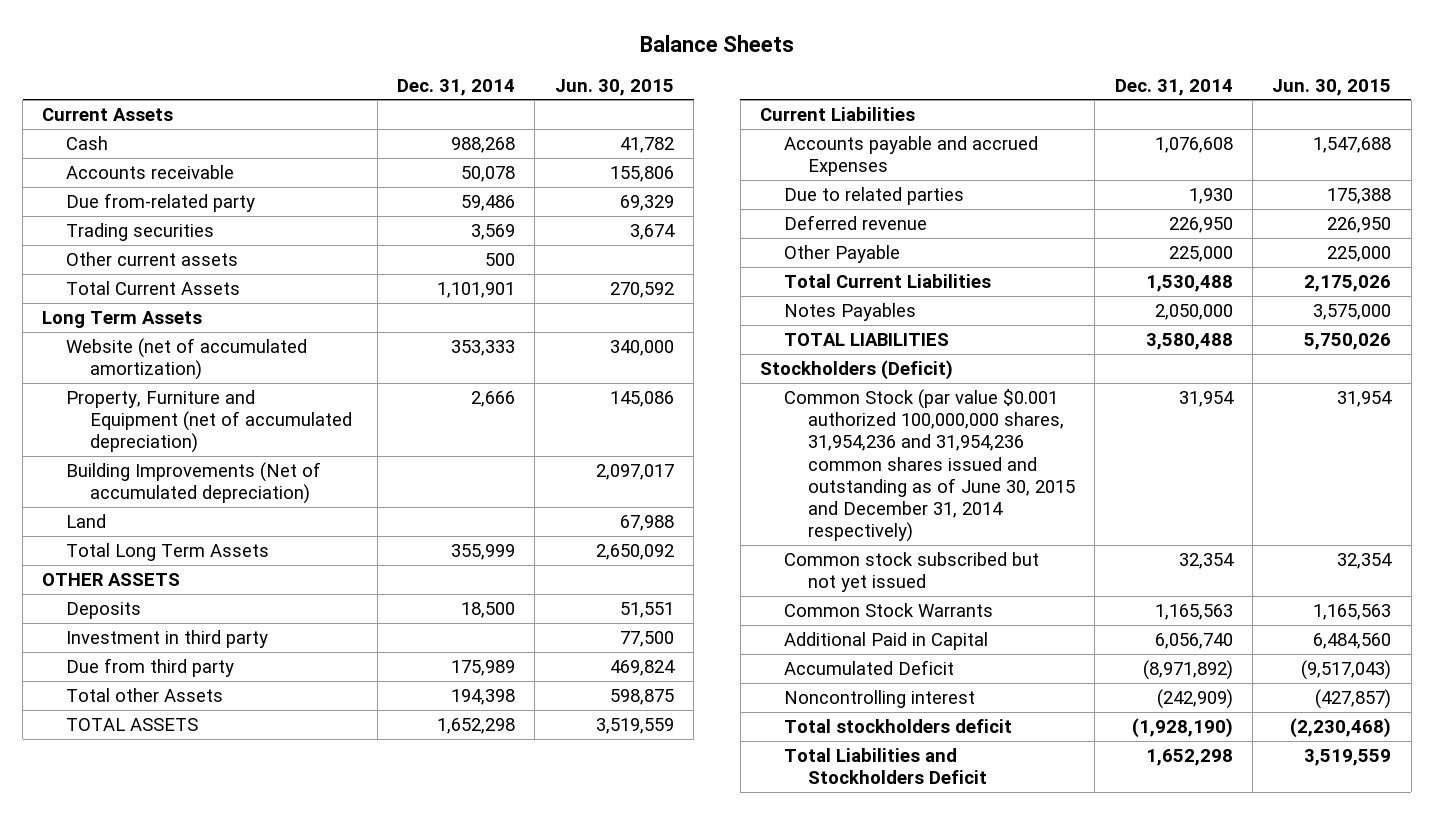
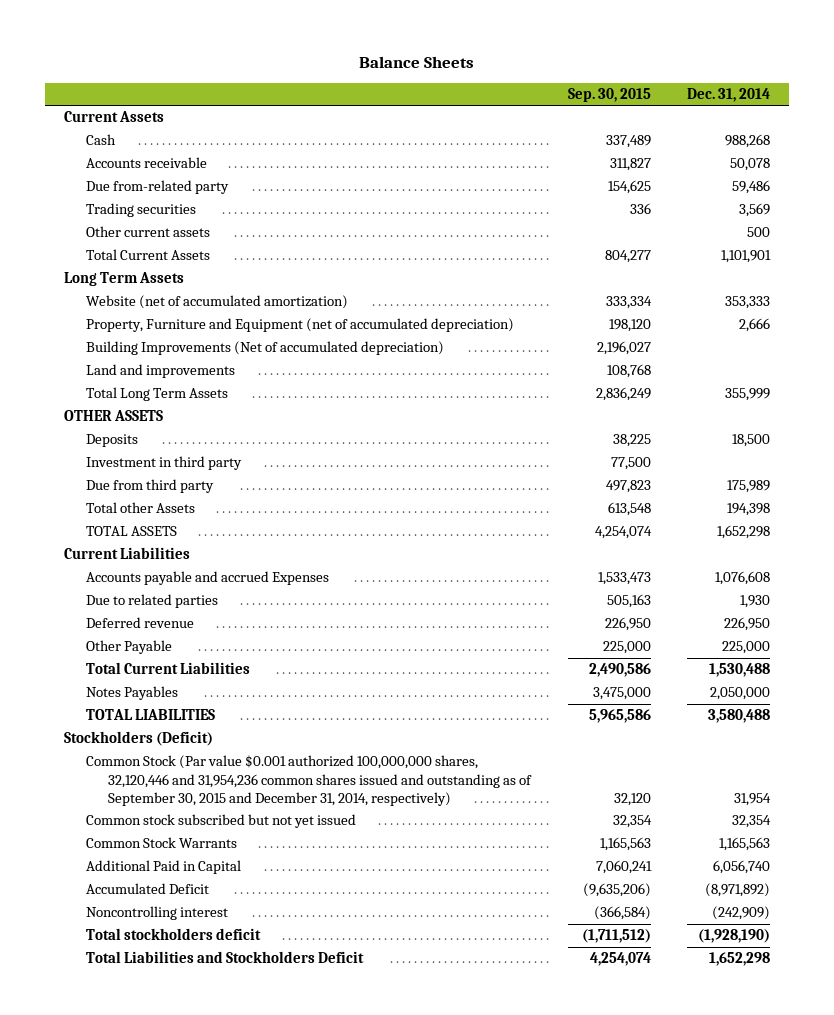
[554,78,674,96] Jun. 30, 2015 -> none
none -> [567,87,651,102] Sep. 30, 2015
[66,514,107,529] Land -> [85,364,235,379] Land and improvements
[784,389,1075,542] Common Stock (par value $0.001 authorized 100,000,000 shares, 31,954,236 and 31,954,236 common shares issued and outstanding as of June 30, 2015 and December 31, 2014 respectively) -> [85,755,532,807] Common Stock (Par value $0.001 authorized 100,000,000 shares, 32,120,446 and 31,954,236 common shares issued and outstanding as of September 30, 2015 and December 31, 2014, respectively)

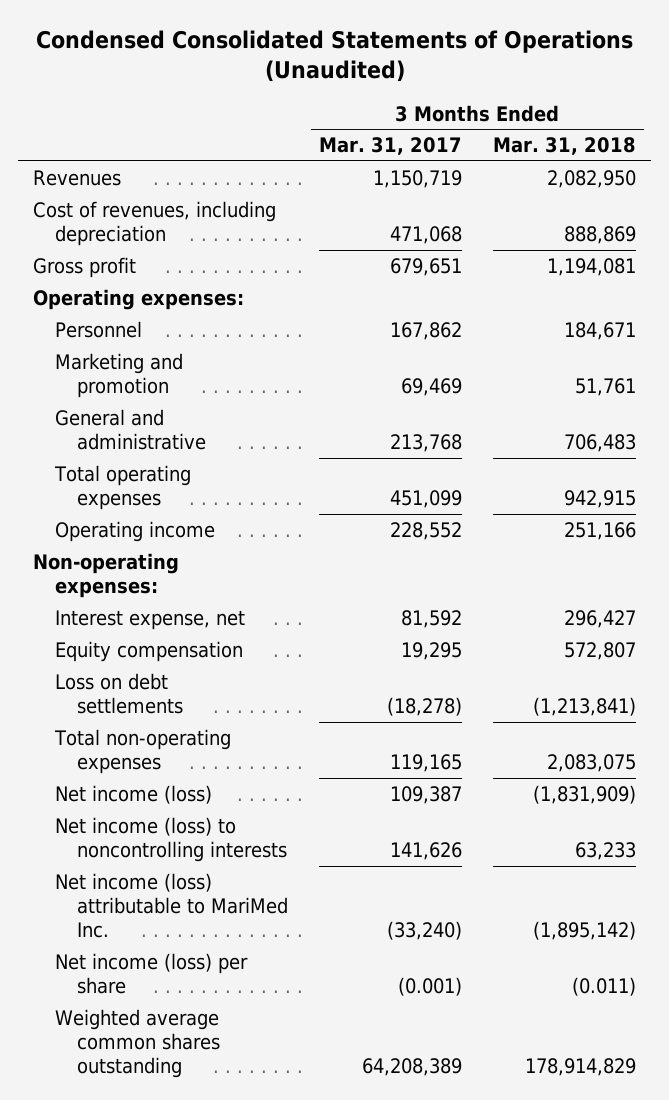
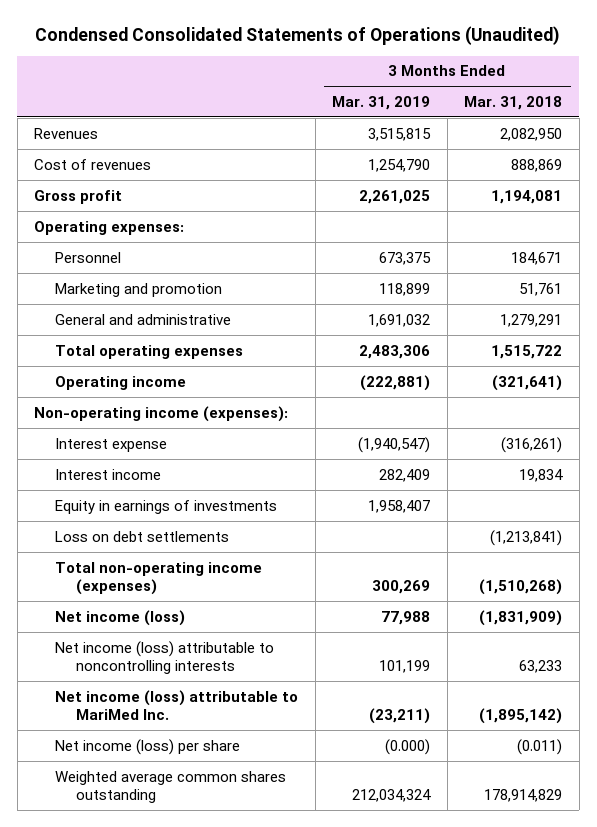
[318,137,462,156] Mar. 31, 2017 -> none
none -> [332,95,431,110] Mar. 31, 2019
[33,200,277,246] Cost of revenues, including depreciation -> [34,158,152,170] Cost of revenues
[55,640,244,662] Equity compensation -> none
[563,433,636,452] 706,483 -> [500,313,563,327] 1,279,291
[563,489,636,508] 942,915 -> [491,344,563,359] 1,515,722
[563,521,636,540] 251,166 -> [492,374,563,391] (321,641)
[33,552,180,598] Non-operating expenses: -> [34,405,289,422] Non-operating income (expenses):
[55,609,246,630] Interest expense, net -> [55,437,168,452] Interest expense
[563,609,636,628] 296,427 -> [501,436,563,453] (316,261)
none -> [55,468,162,480] Interest income
none -> [55,499,278,514] Equity in earnings of investments
[54,728,232,774] Total non-operating expenses -> [55,561,263,596] Total non-operating income (expenses)
[546,753,636,772] 2,083,075 -> [479,579,563,596] (1,510,268)
[55,816,287,862] Net income (loss) to noncontrolling interests -> [55,640,275,675] Net income (loss) attributable to noncontrolling interests

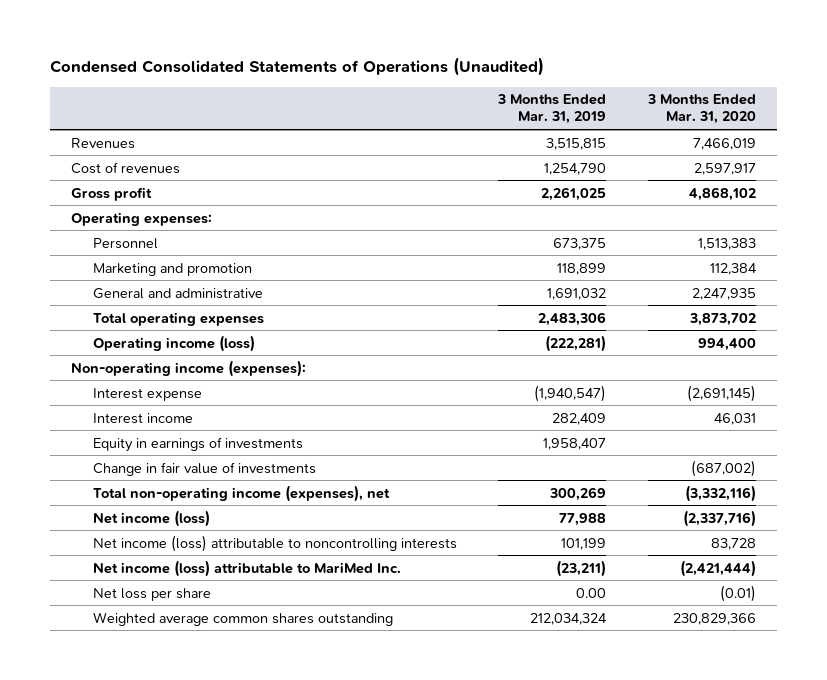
[464,95,563,110] Mar. 31, 2018 -> none
none -> [647,94,757,125] 3 Months Ended Mar. 31, 2020
[55,375,187,390] Operating income -> [92,334,255,352] Operating income (loss)
[360,374,431,391] (222,881) -> [545,334,607,352] (222,281)
[55,530,230,542] Loss on debt settlements -> none
none -> [92,461,316,476] Change in fair value of investments
[55,561,263,596] Total non-operating income (expenses) -> [92,484,390,502] Total non-operating income (expenses), net
[55,738,241,755] Net income (loss) per share -> [92,587,211,601] Net loss per share
[385,738,431,755] (0.000) -> [576,587,607,598] 0.00

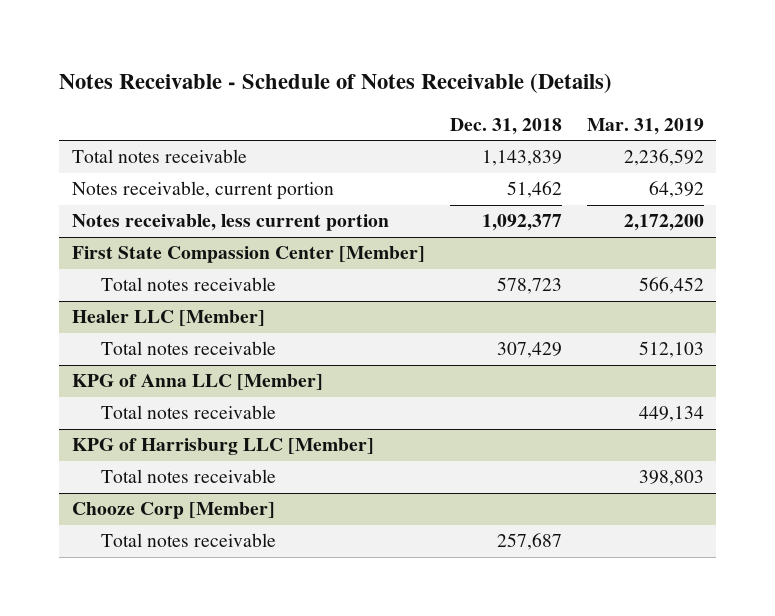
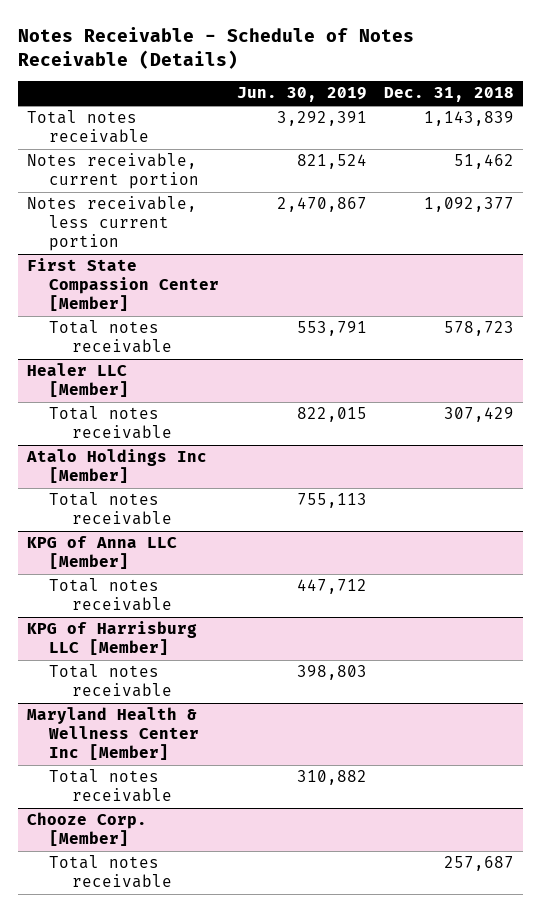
[586,117,704,135] Mar. 31, 2019 -> none
none -> [236,87,367,103] Jun. 30, 2019
none -> [25,449,207,484] Atalo Holdings Inc [Member]
none -> [49,492,172,526] Total notes receivable
none -> [26,707,200,761] Maryland Health & Wellness Center Inc [Member]
none -> [49,769,172,803] Total notes receivable
[71,502,275,520] Chooze Corp [Member] -> [26,812,147,847] Chooze Corp. [Member]

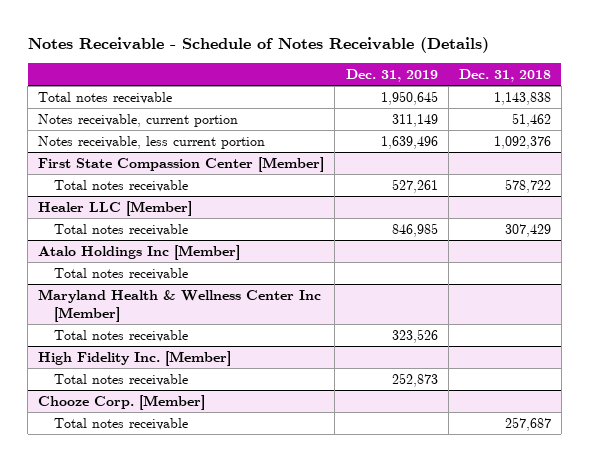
[236,87,367,103] Jun. 30, 2019 -> none
none -> [345,68,438,82] Dec. 31, 2019
[424,111,515,127] 1,143,839 -> [493,91,551,105] 1,143,838
[424,197,515,213] 1,092,377 -> [493,135,551,149] 1,092,376
[444,321,515,337] 578,723 -> [504,178,551,193] 578,722
[26,536,177,570] KPG of Anna LLC [Member] -> none
[49,578,172,612] Total notes receivable -> none
[26,621,197,656] KPG of Harrisburg LLC [Member] -> none
[49,664,172,698] Total notes receivable -> none
none -> [38,350,232,366] High Fidelity Inc. [Member]
none -> [53,373,188,386] Total notes receivable

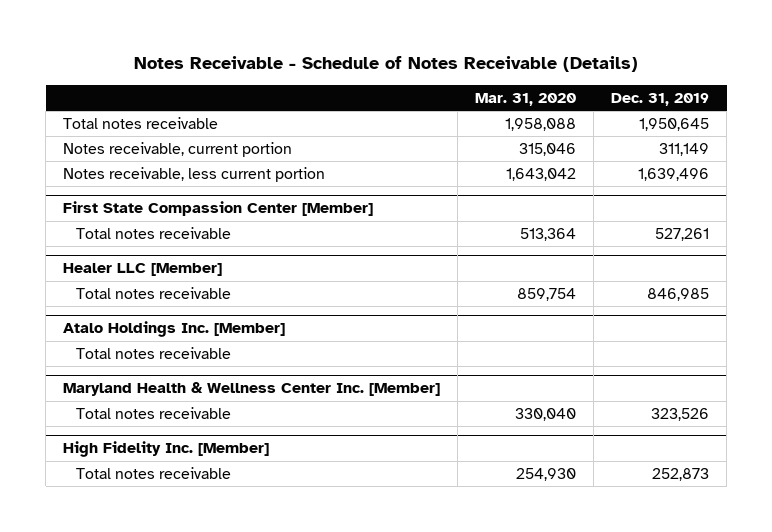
[458,68,551,82] Dec. 31, 2018 -> none
none -> [475,92,577,106] Mar. 31, 2020
[38,244,241,260] Atalo Holdings Inc [Member] -> [63,321,286,338] Atalo Holdings Inc. [Member]
[38,288,322,322] Maryland Health & Wellness Center Inc [Member] -> [63,382,441,397] Maryland Health & Wellness Center Inc. [Member]
[38,394,206,410] Chooze Corp. [Member] -> none
[53,417,188,430] Total notes receivable -> none

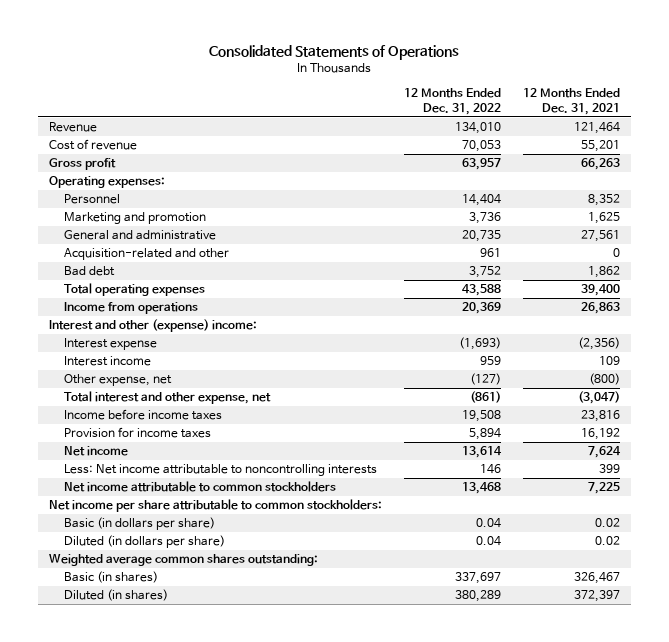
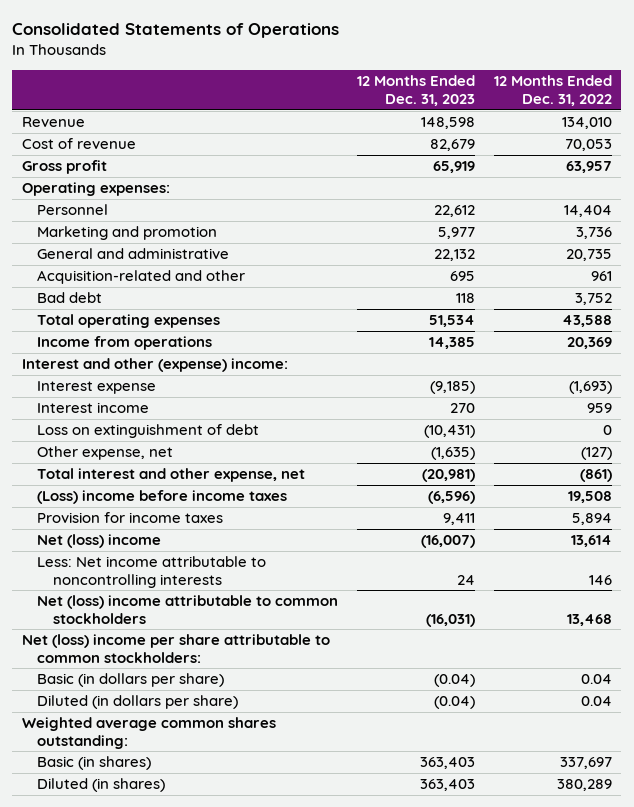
[522,87,620,115] 12 Months Ended Dec. 31, 2021 -> none
none -> [357,75,476,106] 12 Months Ended Dec. 31, 2023
none -> [37,424,260,439] Loss on extinguishment of debt
[63,409,222,421] Income before income taxes -> [37,490,288,505] (Loss) income before income taxes
[63,446,128,457] Net income -> [37,534,162,549] Net (loss) income
[63,481,336,493] Net income attributable to common stockholders -> [37,595,339,624] Net (loss) income attributable to common stockholders
[48,499,382,513] Net income per share attributable to common stockholders: -> [21,634,330,663] Net (loss) income per share attributable to common stockholders:

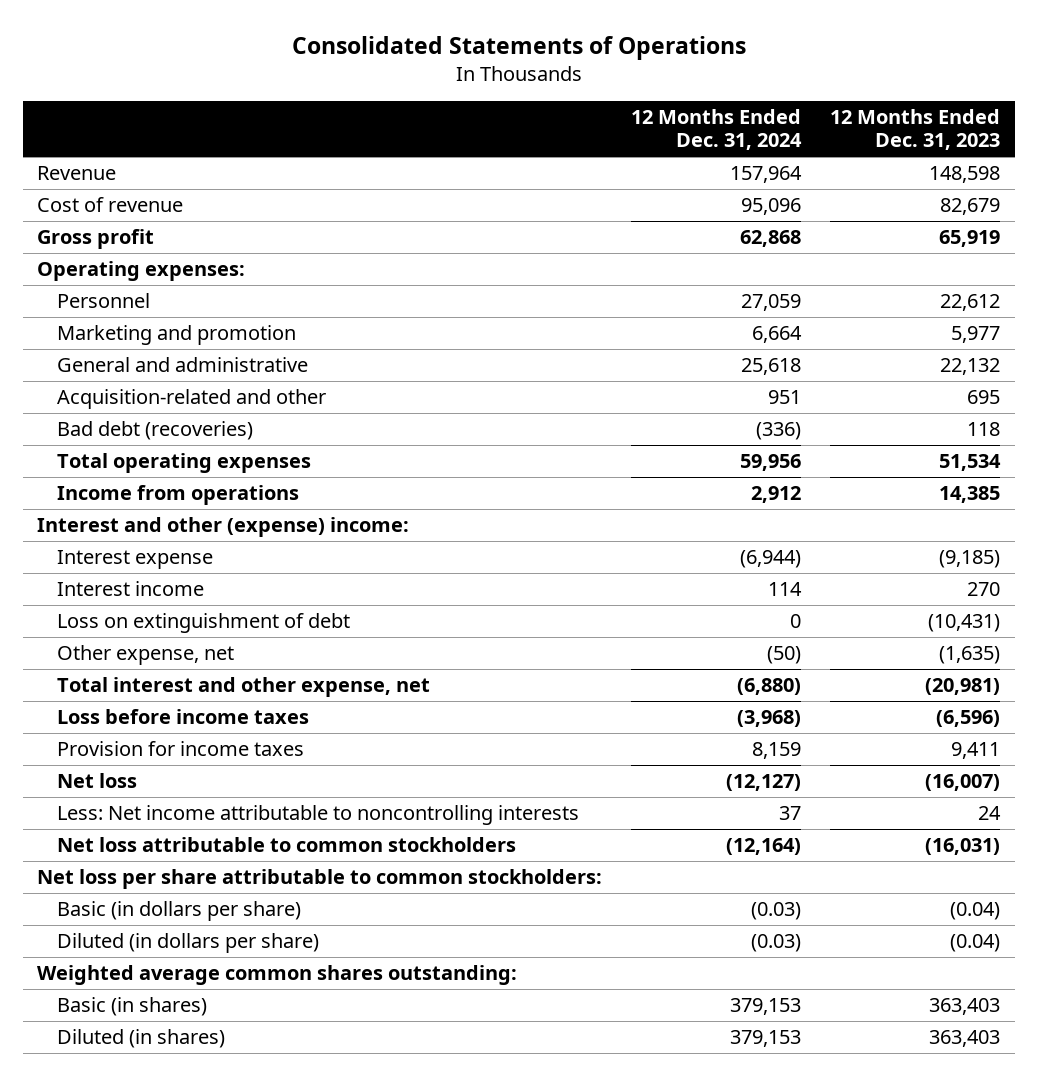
[493,75,612,106] 12 Months Ended Dec. 31, 2022 -> none
none -> [631,108,803,151] 12 Months Ended Dec. 31, 2024
[37,292,103,304] Bad debt -> [57,421,254,441] Bad debt (recoveries)
[37,490,288,505] (Loss) income before income taxes -> [57,709,310,725] Loss before income taxes
[37,534,162,549] Net (loss) income -> [57,773,138,789] Net loss
[37,595,339,624] Net (loss) income attributable to common stockholders -> [57,837,517,853] Net loss attributable to common stockholders
[21,634,330,663] Net (loss) income per share attributable to common stockholders: -> [37,869,603,890] Net loss per share attributable to common stockholders:

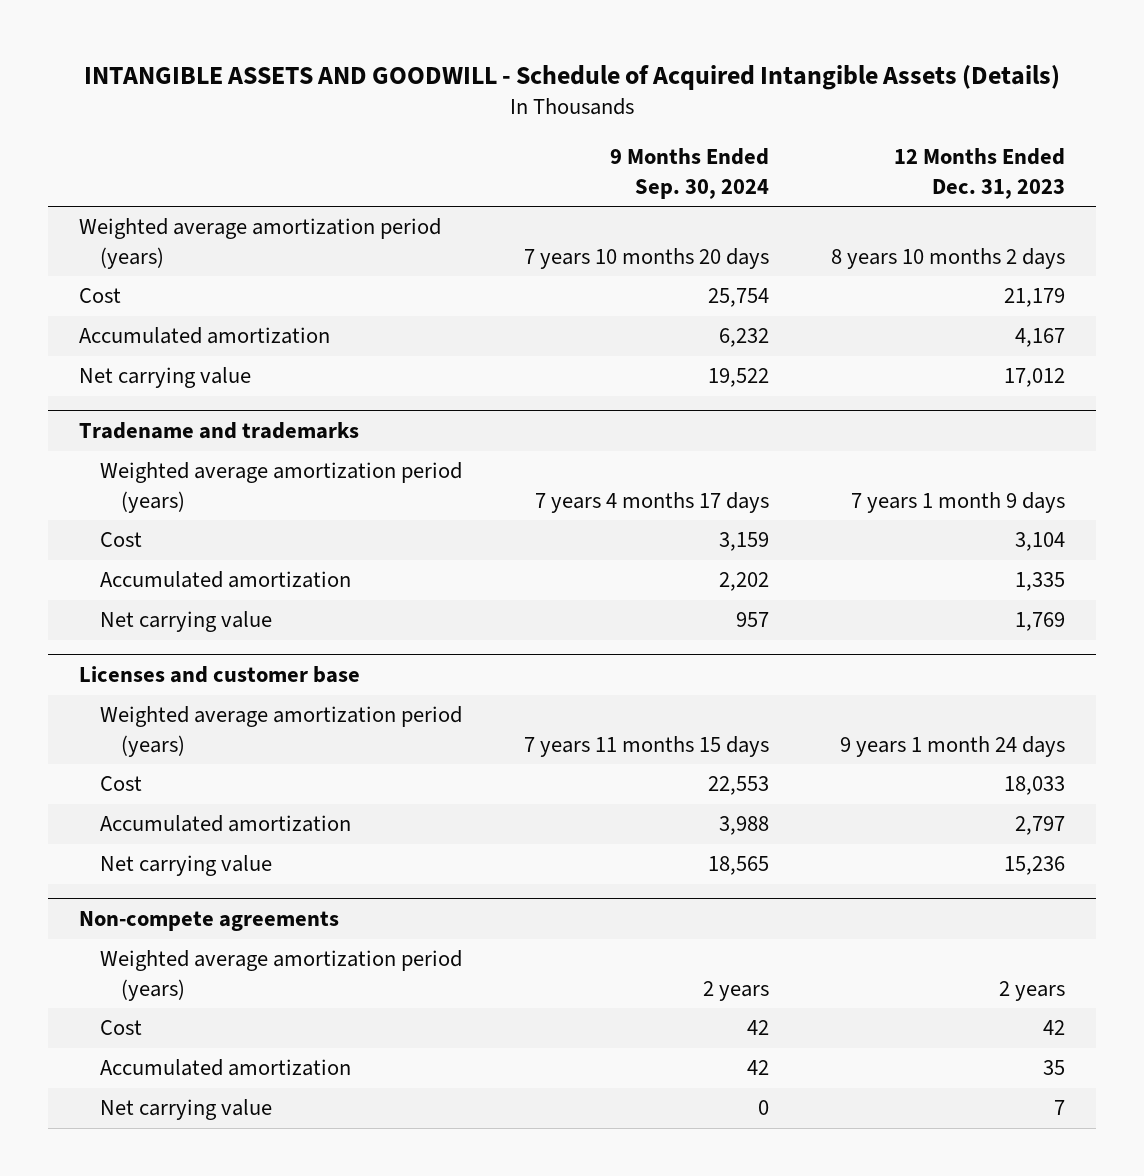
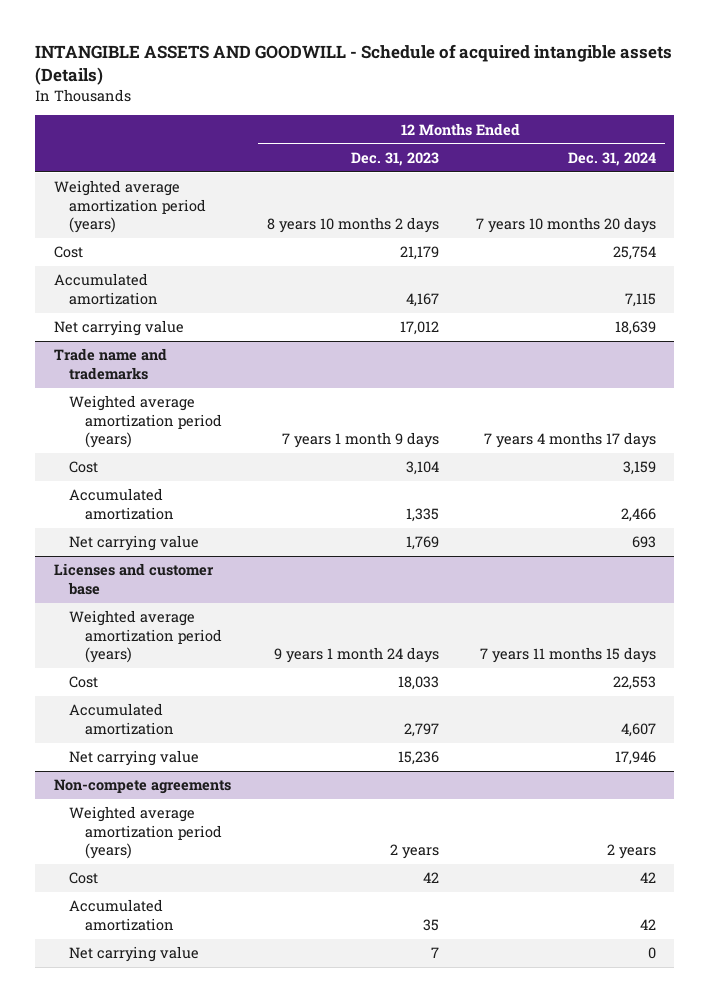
[84,64,1061,90] INTANGIBLE ASSETS AND GOODWILL - Schedule of Acquired Intangible Assets (Details) -> [35,44,673,85] INTANGIBLE ASSETS AND GOODWILL - Schedule of acquired intangible assets (Details)
[610,148,770,199] 9 Months Ended Sep. 30, 2024 -> none
none -> [567,151,656,166] Dec. 31, 2024
[79,422,360,440] Tradename and trademarks -> [53,348,167,380] Trade name and trademarks

